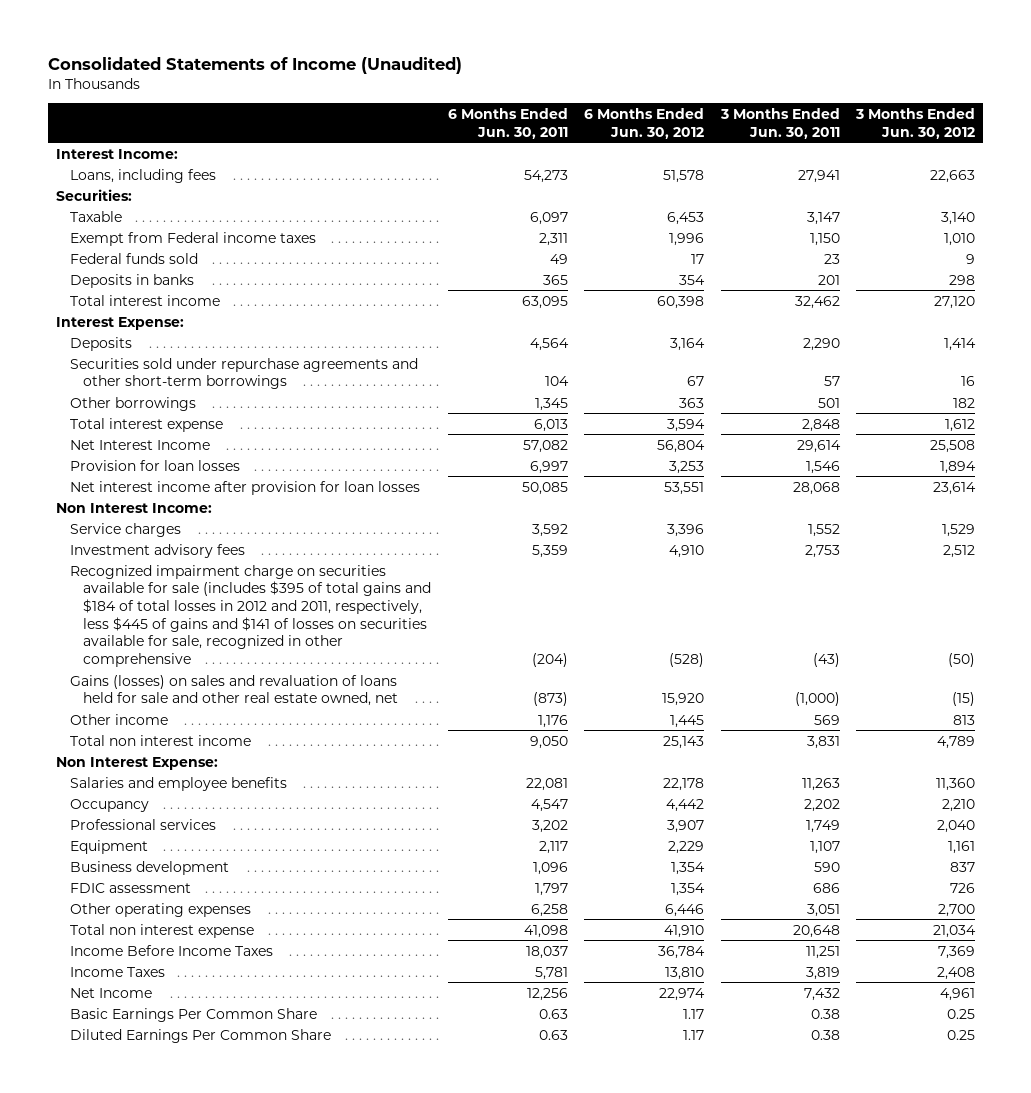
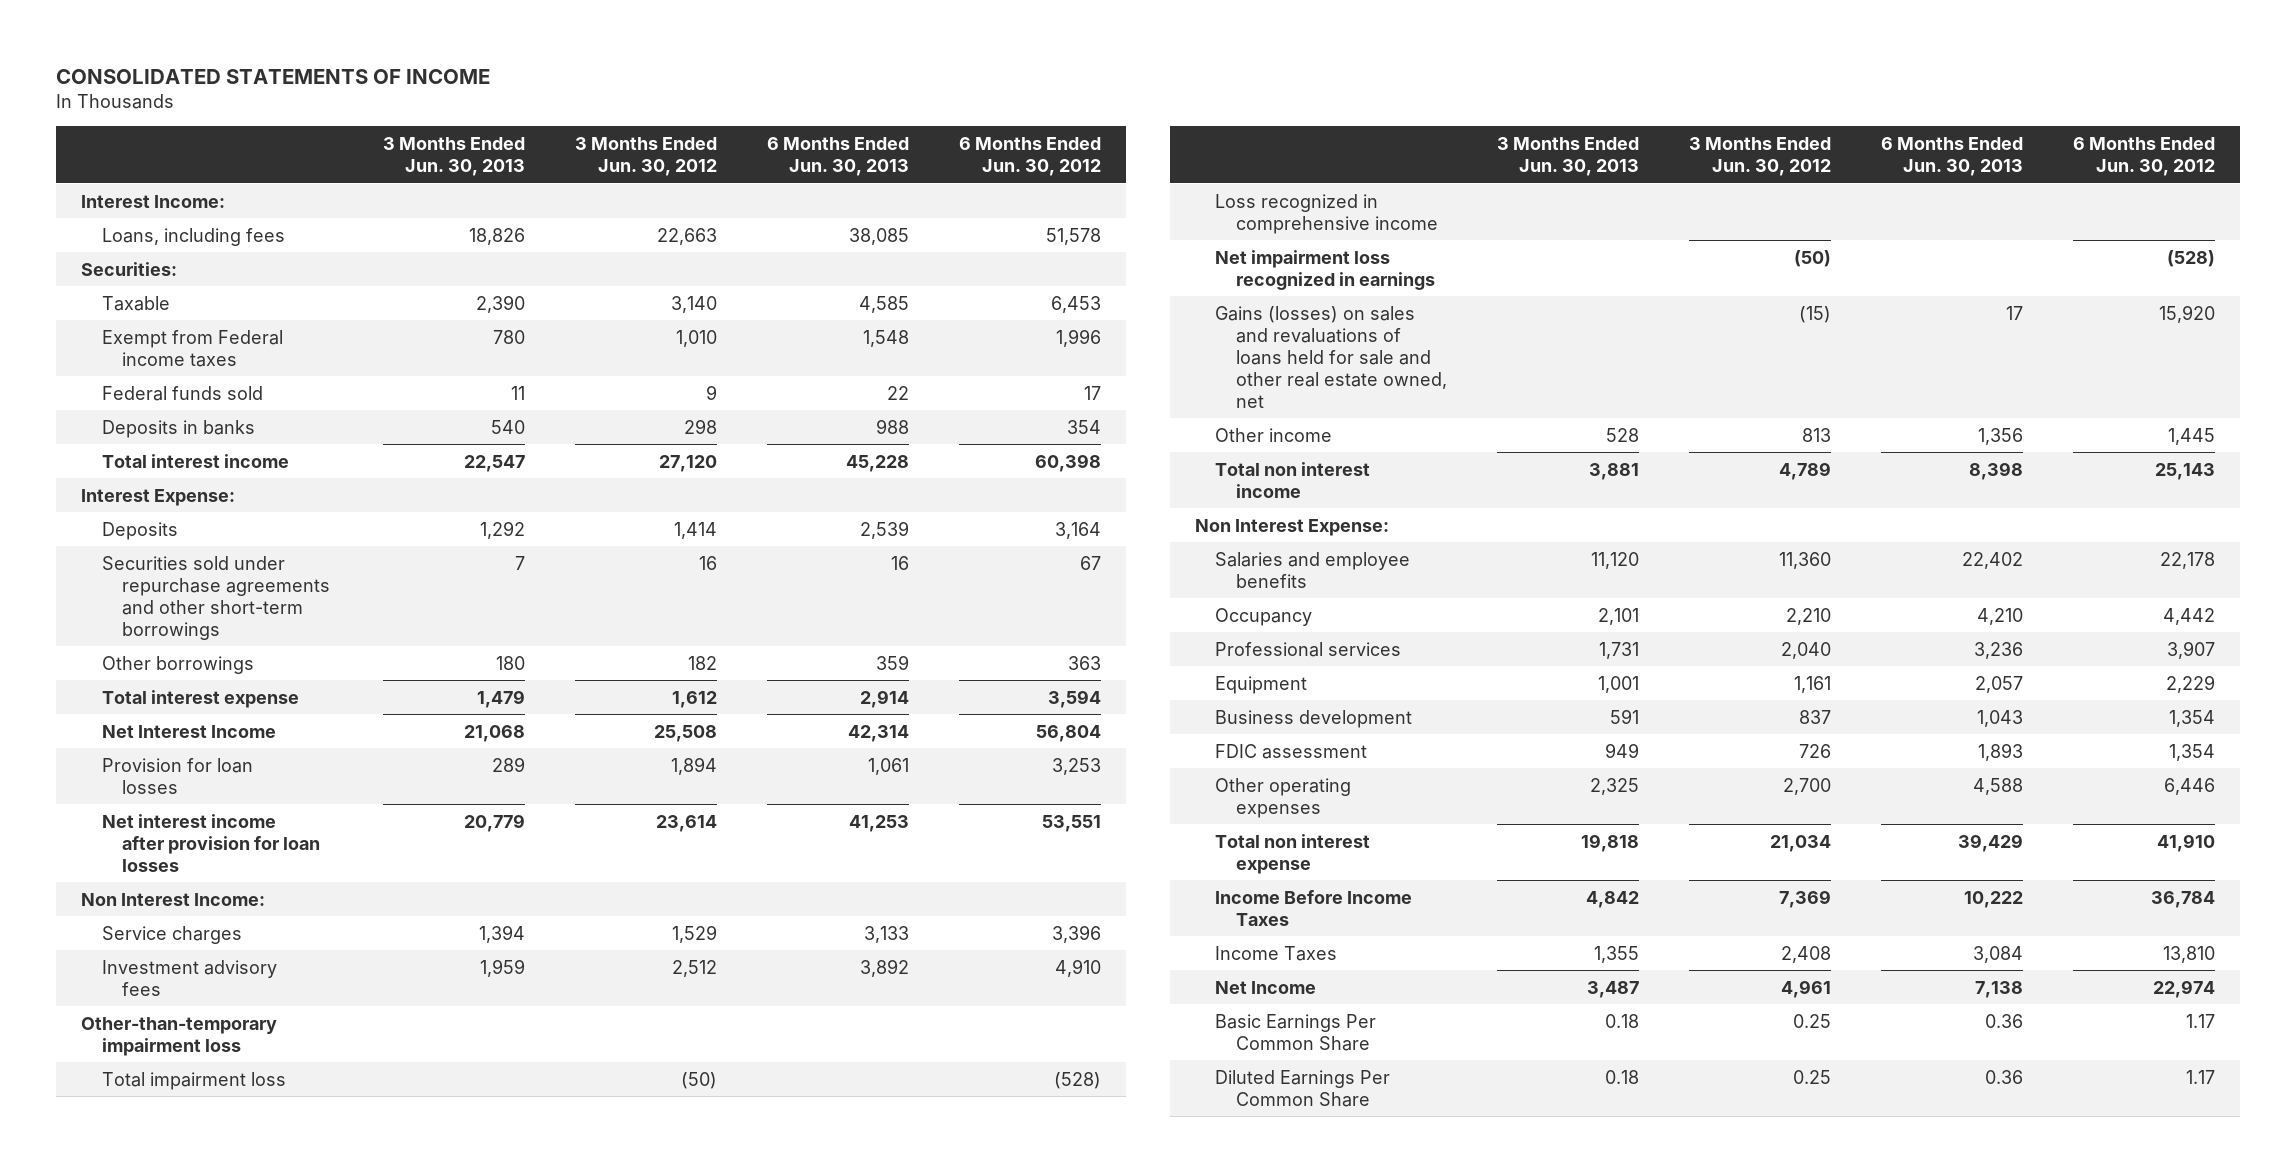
[47,56,462,74] Consolidated Statements of Income (Unaudited) -> [56,69,491,85] CONSOLIDATED STATEMENTS OF INCOME
[447,107,568,139] 6 Months Ended Jun. 30, 2011 -> none
[719,107,840,139] 3 Months Ended Jun. 30, 2011 -> none
none -> [382,136,525,176] 3 Months Ended Jun. 30, 2013
none -> [766,136,909,176] 6 Months Ended Jun. 30, 2013
none -> [81,1016,278,1056] Other-than-temporary impairment loss
none -> [101,1071,286,1090] Total impairment loss
none -> [1215,193,1438,234] Loss recognized in comprehensive income
[69,564,432,667] Recognized impairment charge on securities available for sale (includes $395 of total gains and $184 of total losses in 2012 and 2011, respectively, less $445 of gains and $141 of losses on securities available for sale, recognized in other comprehensive -> [1215,249,1435,290] Net impairment loss recognized in earnings
[69,674,399,707] Gains (losses) on sales and revaluation of loans held for sale and other real estate owned, net -> [1215,305,1447,408] Gains (losses) on sales and revaluations of loans held for sale and other real estate owned, net

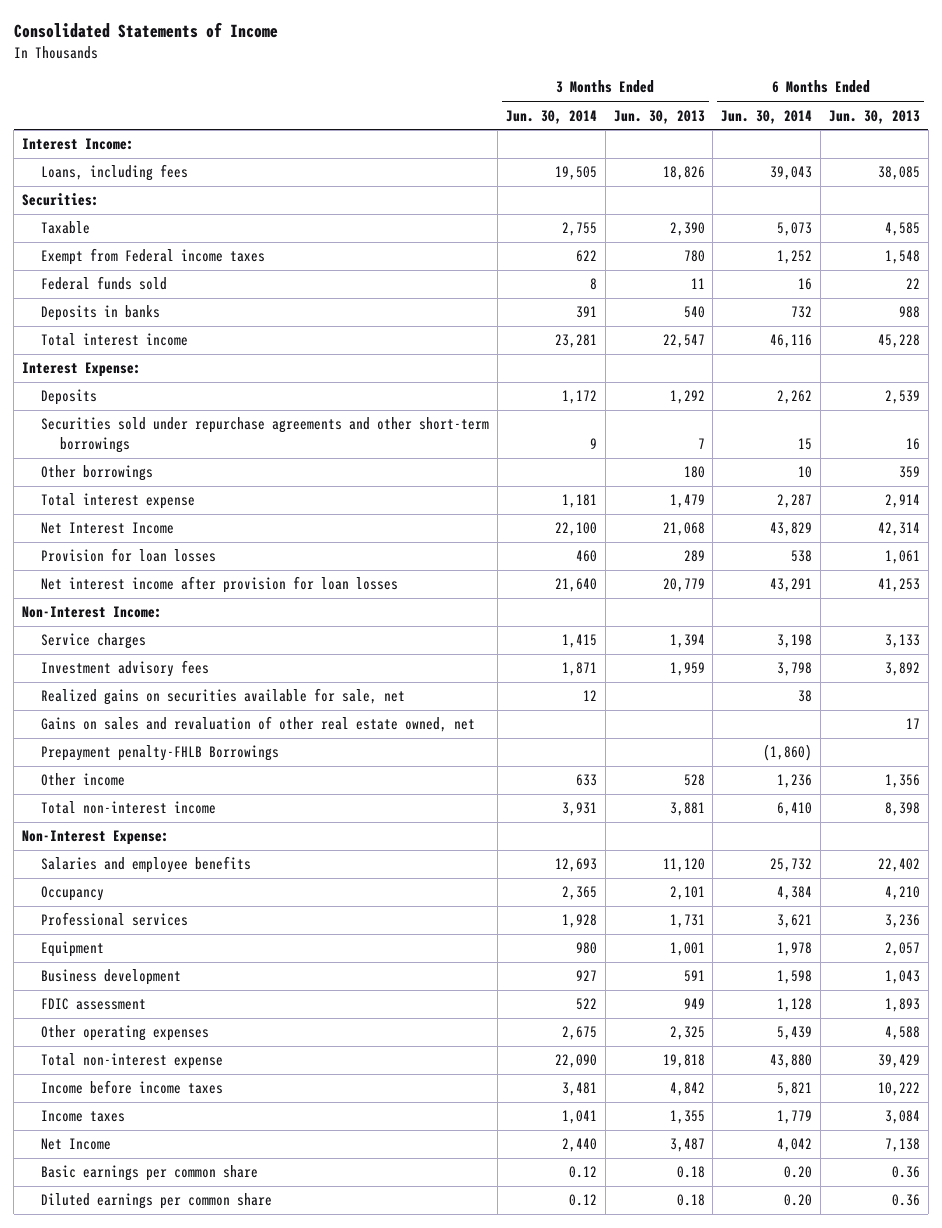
[56,69,491,85] CONSOLIDATED STATEMENTS OF INCOME -> [13,22,278,39] Consolidated Statements of Income
[574,136,717,176] 3 Months Ended Jun. 30, 2012 -> none
[958,136,1101,176] 6 Months Ended Jun. 30, 2012 -> none
none -> [505,109,597,124] Jun. 30, 2014
none -> [721,109,813,124] Jun. 30, 2014
[81,892,266,906] Non Interest Income: -> [22,606,163,619] Non-Interest Income:
[81,1016,278,1056] Other-than-temporary impairment loss -> none
[101,1071,286,1090] Total impairment loss -> none
[1215,193,1438,234] Loss recognized in comprehensive income -> none
[1215,249,1435,290] Net impairment loss recognized in earnings -> none
none -> [41,688,406,706] Realized gains on securities available for sale, net
[1215,305,1447,408] Gains (losses) on sales and revaluations of loans held for sale and other real estate owned, net -> [41,716,476,733] Gains on sales and revaluation of other real estate owned, net
none -> [41,745,280,762] Prepayment penalty-FHLB Borrowings
[1215,461,1371,498] Total non interest income -> [41,801,217,815] Total non-interest income
[1195,518,1390,536] Non Interest Expense: -> [22,830,170,846] Non-Interest Expense:
[1215,833,1371,874] Total non interest expense -> [41,1053,224,1070] Total non-interest expense
[1215,889,1413,926] Income Before Income Taxes -> [41,1080,224,1095] Income before income taxes
[1215,945,1338,961] Income Taxes -> [41,1110,126,1123] Income taxes
[1215,1013,1377,1051] Basic Earnings Per Common Share -> [41,1165,259,1182] Basic earnings per common share
[1215,1069,1391,1107] Diluted Earnings Per Common Share -> [41,1193,273,1210] Diluted earnings per common share

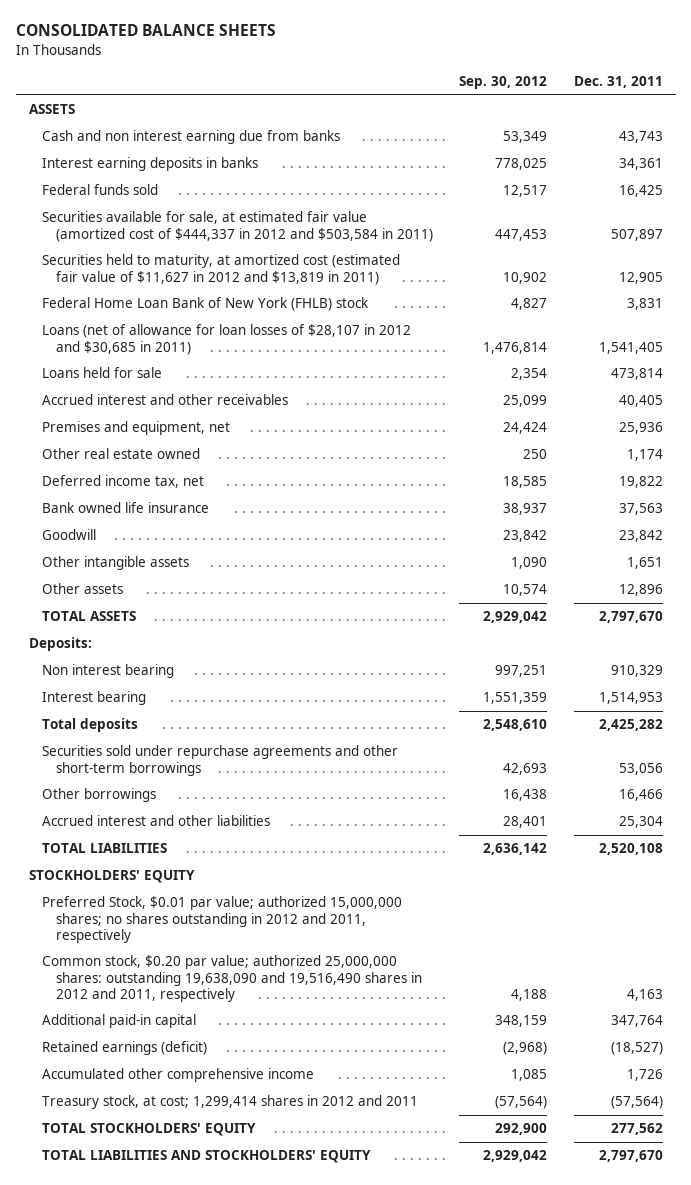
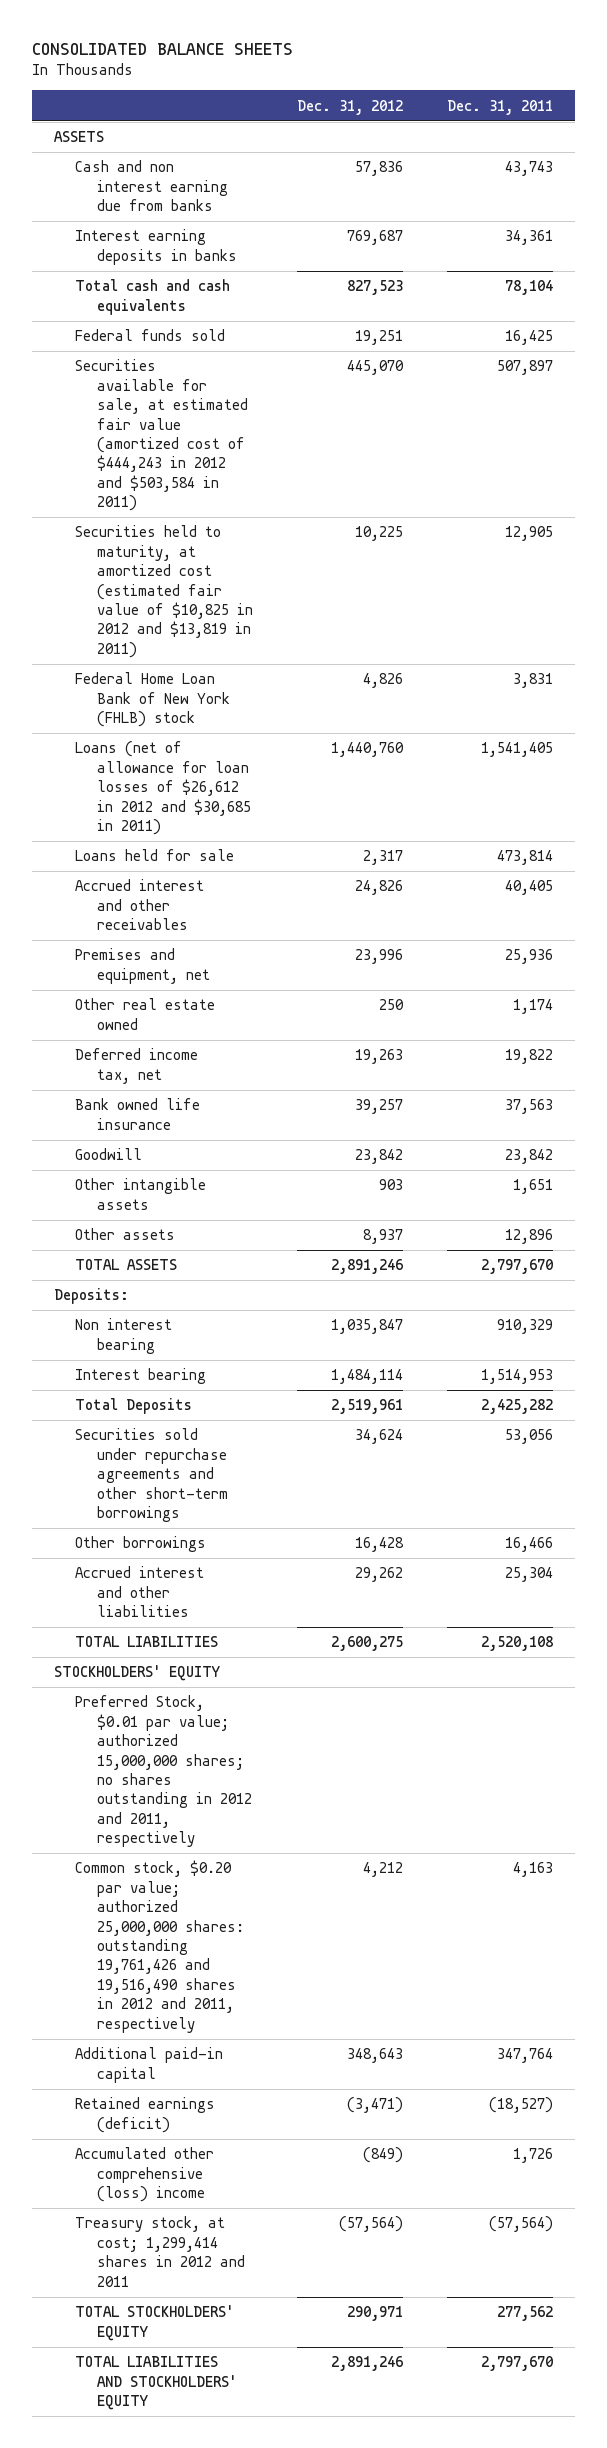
[459,76,548,90] Sep. 30, 2012 -> none
none -> [296,99,403,115] Dec. 31, 2012
none -> [75,279,231,315] Total cash and cash equivalents
[42,211,434,242] Securities available for sale, at estimated fair value (amortized cost of $444,337 in 2012 and $503,584 in 2011) -> [75,359,248,512] Securities available for sale, at estimated fair value (amortized cost of $444,243 in 2012 and $503,584 in 2011)
[42,254,401,285] Securities held to maturity, at amortized cost (estimated fair value of $11,627 in 2012 and $13,819 in 2011) -> [75,525,253,658] Securities held to maturity, at amortized cost (estimated fair value of $10,825 in 2012 and $13,819 in 2011)
[42,324,412,355] Loans (net of allowance for loan losses of $28,107 in 2012 and $30,685 in 2011) -> [75,741,251,835] Loans (net of allowance for loan losses of $26,612 in 2012 and $30,685 in 2011)
[42,718,139,733] Total deposits -> [75,1398,193,1415] Total Deposits
[42,955,423,1002] Common stock, $0.20 par value; authorized 25,000,000 shares: outstanding 19,638,090 and 19,516,490 shares in 2012 and 2011, respectively -> [75,1860,244,2033] Common stock, $0.20 par value; authorized 25,000,000 shares: outstanding 19,761,426 and 19,516,490 shares in 2012 and 2011, respectively
[42,1068,315,1083] Accumulated other comprehensive income -> [75,2147,215,2203] Accumulated other comprehensive (loss) income

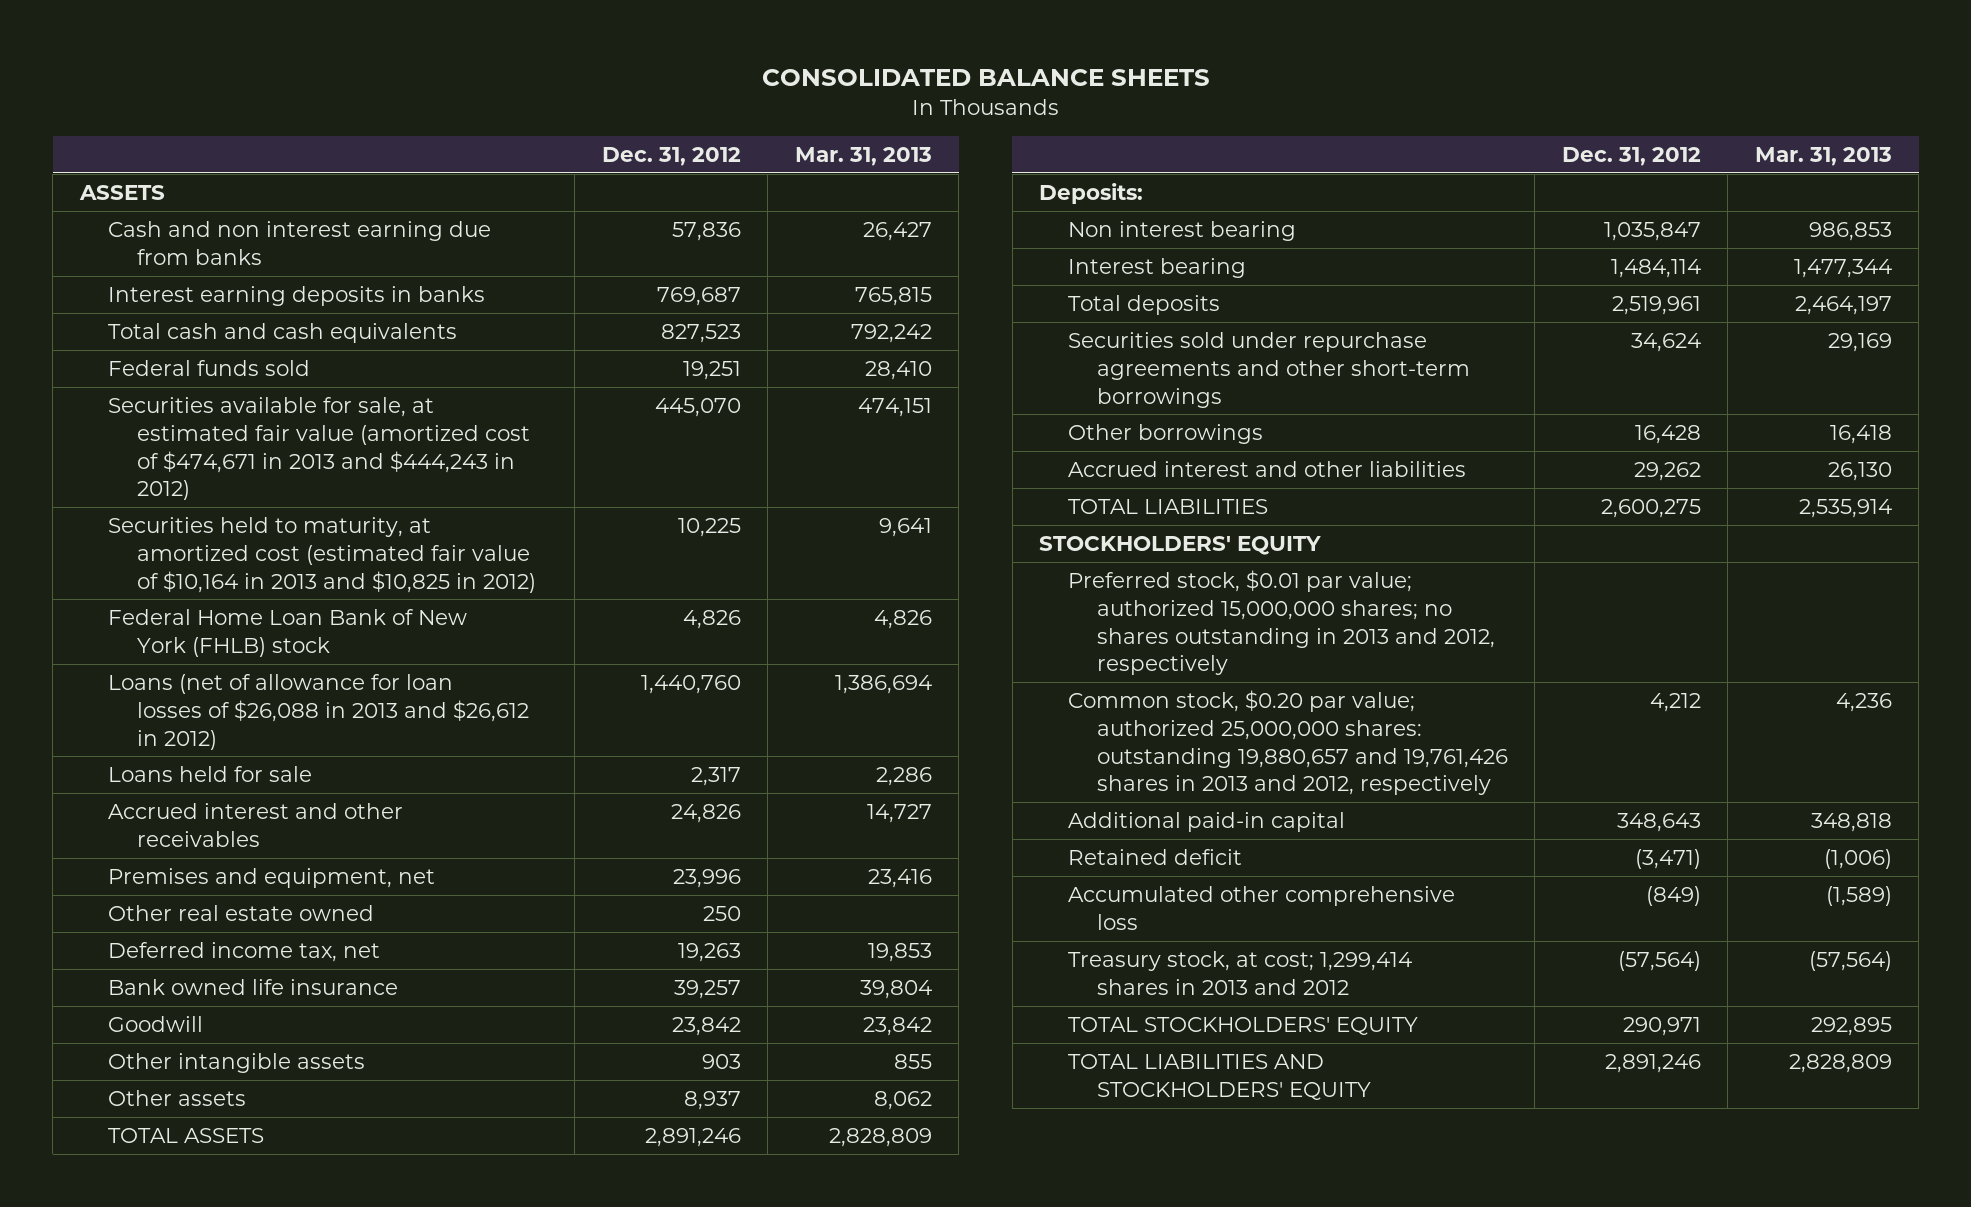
[447,99,554,115] Dec. 31, 2011 -> none
none -> [794,147,932,167] Mar. 31, 2013
[75,359,248,512] Securities available for sale, at estimated fair value (amortized cost of $444,243 in 2012 and $503,584 in 2011) -> [108,396,530,501] Securities available for sale, at estimated fair value (amortized cost of $474,671 in 2013 and $444,243 in 2012)
[75,525,253,658] Securities held to maturity, at amortized cost (estimated fair value of $10,825 in 2012 and $13,819 in 2011) -> [108,516,536,593] Securities held to maturity, at amortized cost (estimated fair value of $10,164 in 2013 and $10,825 in 2012)
[75,741,251,835] Loans (net of allowance for loan losses of $26,612 in 2012 and $30,685 in 2011) -> [108,673,529,750] Loans (net of allowance for loan losses of $26,088 in 2013 and $26,612 in 2012)
[75,1398,193,1415] Total Deposits -> [1068,294,1221,315] Total deposits
[75,1695,252,1848] Preferred Stock, $0.01 par value; authorized 15,000,000 shares; no shares outstanding in 2012 and 2011, respectively -> [1068,569,1495,676] Preferred stock, $0.01 par value; authorized 15,000,000 shares; no shares outstanding in 2013 and 2012, respectively
[75,1860,244,2033] Common stock, $0.20 par value; authorized 25,000,000 shares: outstanding 19,761,426 and 19,516,490 shares in 2012 and 2011, respectively -> [1068,689,1508,796] Common stock, $0.20 par value; authorized 25,000,000 shares: outstanding 19,880,657 and 19,761,426 shares in 2013 and 2012, respectively
[75,2097,216,2133] Retained earnings (deficit) -> [1068,848,1243,865] Retained deficit
[75,2147,215,2203] Accumulated other comprehensive (loss) income -> [1068,885,1456,930] Accumulated other comprehensive loss
[75,2216,245,2287] Treasury stock, at cost; 1,299,414 shares in 2012 and 2011 -> [1068,950,1413,995] Treasury stock, at cost; 1,299,414 shares in 2013 and 2012

